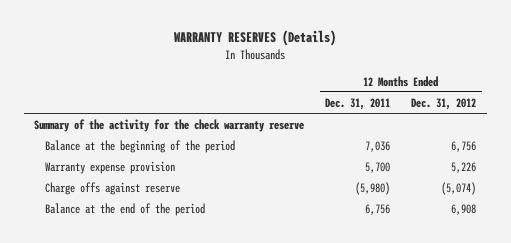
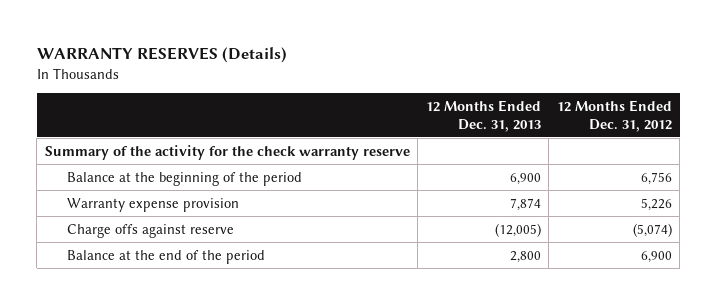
[325,97,391,110] Dec. 31, 2011 -> none
none -> [425,100,541,132] 12 Months Ended Dec. 31, 2013
[451,203,477,215] 6,908 -> [640,250,672,263] 6,900

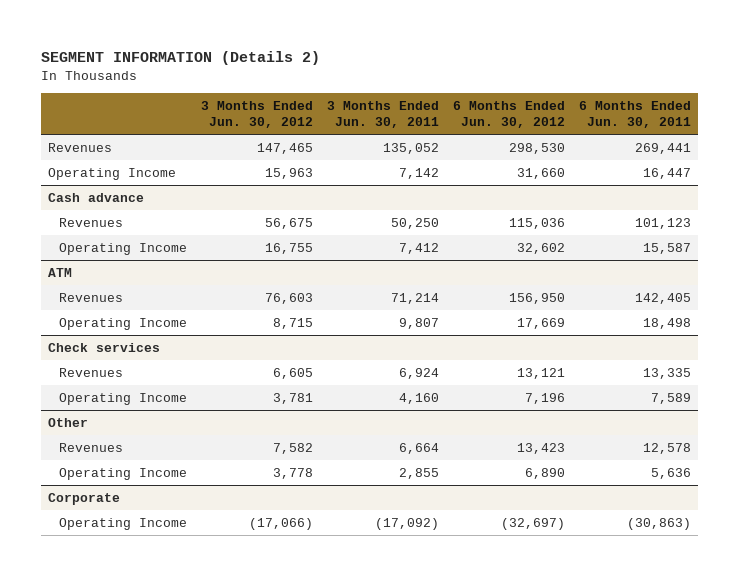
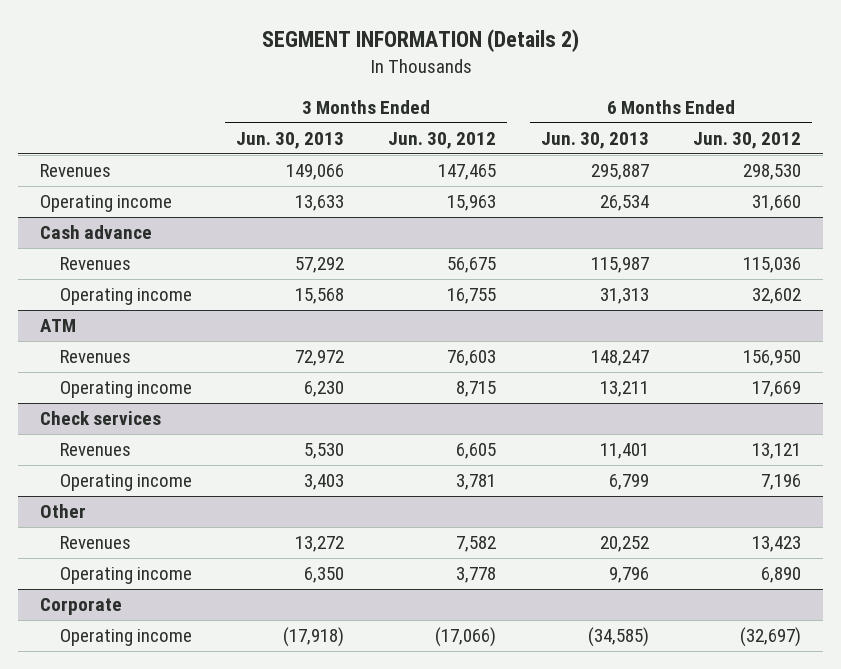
[326,100,439,129] 3 Months Ended Jun. 30, 2011 -> none
[578,100,691,129] 6 Months Ended Jun. 30, 2011 -> none
none -> [235,131,344,149] Jun. 30, 2013
none -> [540,131,649,149] Jun. 30, 2013
[48,167,177,180] Operating Income -> [40,195,173,213] Operating income
[58,242,187,255] Operating Income -> [59,288,192,306] Operating income
[58,317,187,330] Operating Income -> [59,381,192,399] Operating income
[58,392,187,405] Operating Income -> [59,474,192,492] Operating income
[58,467,187,480] Operating Income -> [59,567,192,585] Operating income
[58,517,187,530] Operating Income -> [59,629,192,647] Operating income

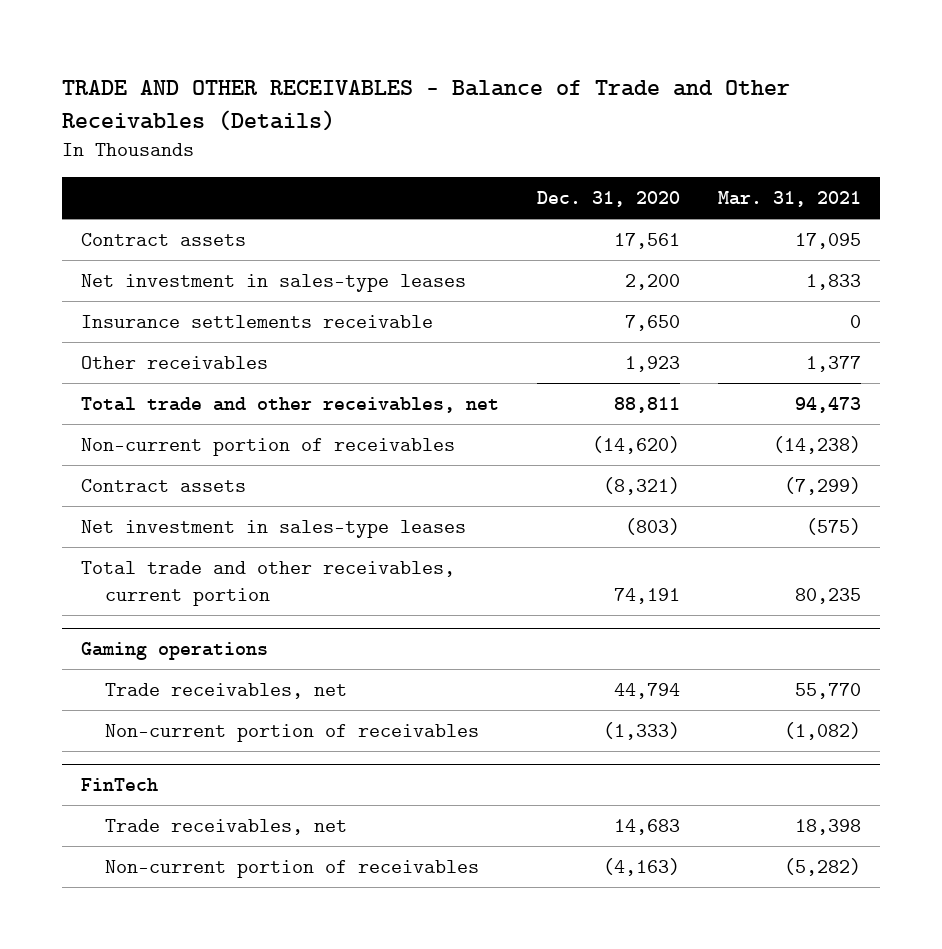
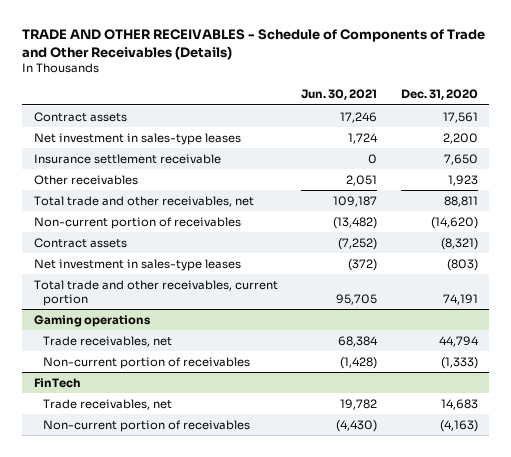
[62,79,791,131] TRADE AND OTHER RECEIVABLES - Balance of Trade and Other Receivables (Details) -> [21,29,485,60] TRADE AND OTHER RECEIVABLES - Schedule of Components of Trade and Other Receivables (Details)
[717,191,861,208] Mar. 31, 2021 -> none
none -> [301,89,378,101] Jun. 30, 2021
[81,314,434,328] Insurance settlements receivable -> [33,153,221,164] Insurance settlement receivable

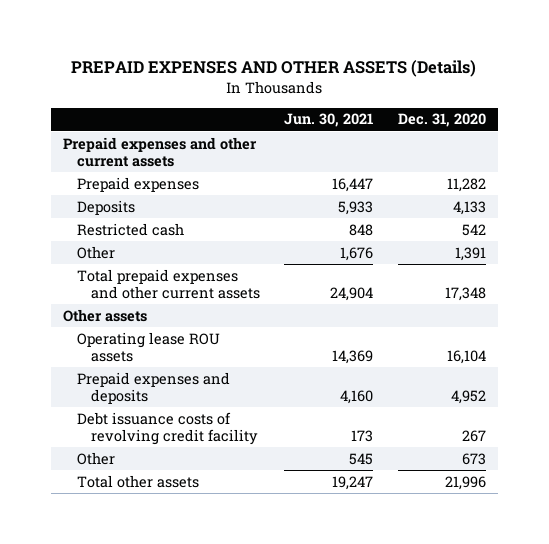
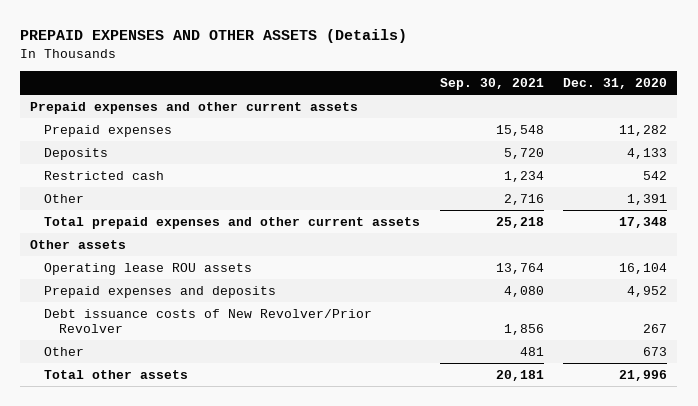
[284,113,374,128] Jun. 30, 2021 -> none
none -> [439,77,544,90] Sep. 30, 2021
[76,411,258,445] Debt issuance costs of revolving credit facility -> [44,308,373,333] Debt issuance costs of New Revolver/Prior Revolver

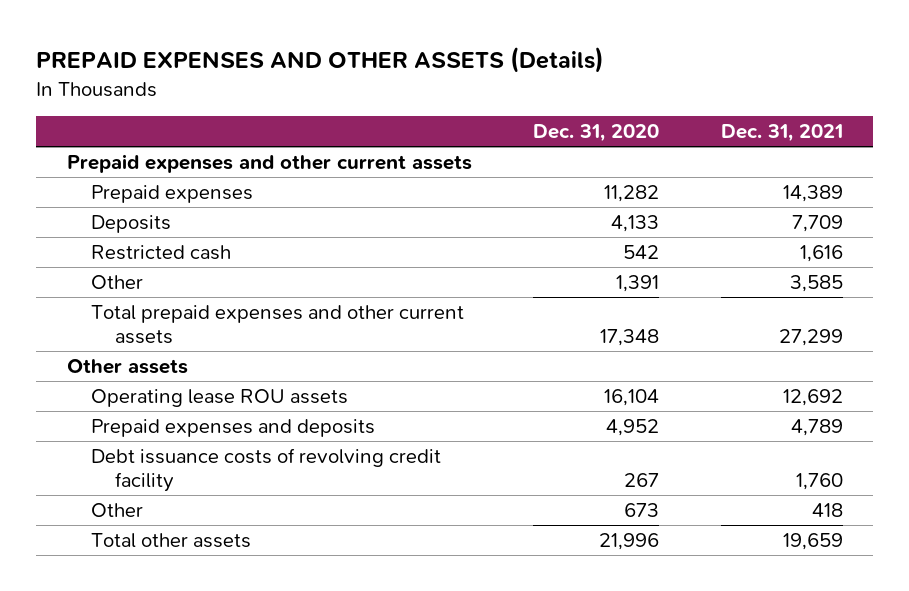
[439,77,544,90] Sep. 30, 2021 -> none
none -> [720,124,843,143] Dec. 31, 2021
[44,308,373,333] Debt issuance costs of New Revolver/Prior Revolver -> [91,448,442,492] Debt issuance costs of revolving credit facility

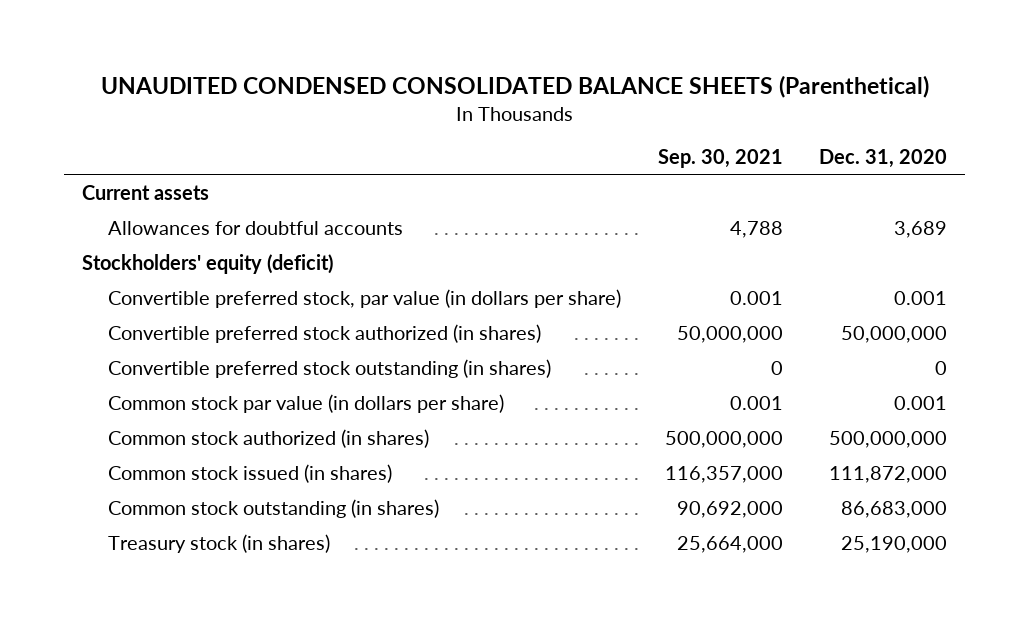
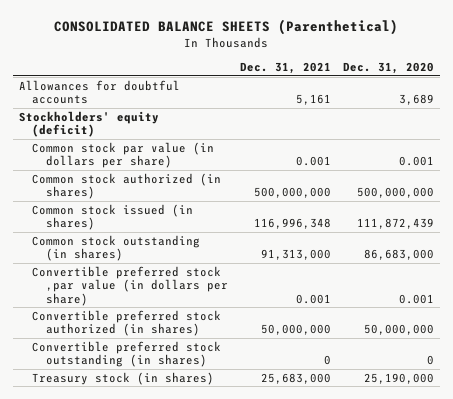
[100,75,929,99] UNAUDITED CONDENSED CONSOLIDATED BALANCE SHEETS (Parenthetical) -> [54,19,399,36] CONSOLIDATED BALANCE SHEETS (Parenthetical)
[657,149,783,169] Sep. 30, 2021 -> none
none -> [239,62,331,75] Dec. 31, 2021
[82,185,210,201] Current assets -> none
[108,289,622,309] Convertible preferred stock, par value (in dollars per share) -> none
[829,466,948,484] 111,872,000 -> [356,218,434,230] 111,872,439
none -> [32,265,228,306] Convertible preferred stock ,par value (in dollars per share)
[108,324,542,344] Convertible preferred stock authorized (in shares) -> [32,309,222,337] Convertible preferred stock authorized (in shares)
[108,359,552,379] Convertible preferred stock outstanding (in shares) -> [32,340,222,368] Convertible preferred stock outstanding (in shares)

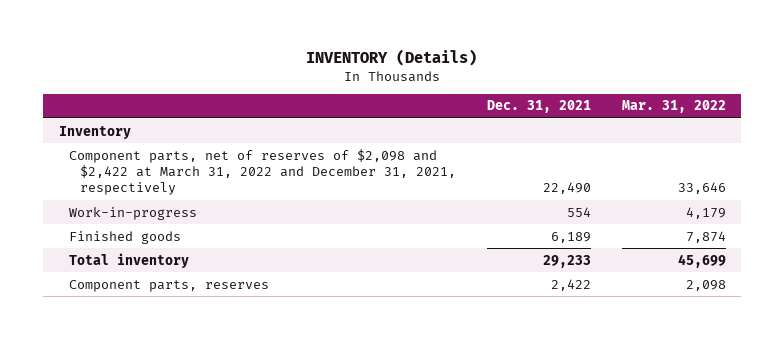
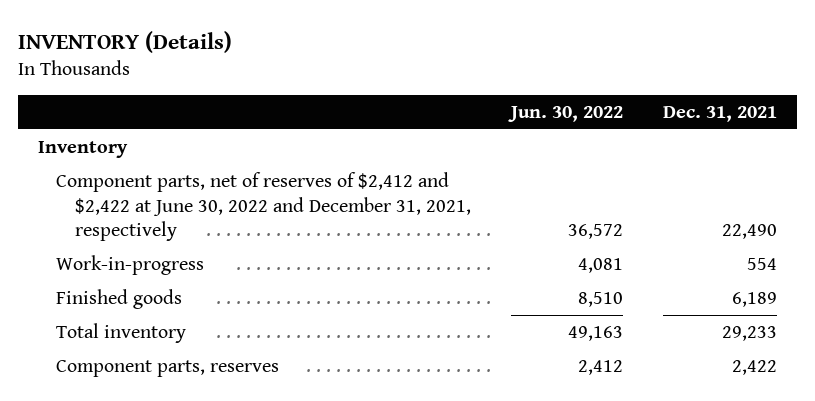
[621,100,726,114] Mar. 31, 2022 -> none
none -> [507,106,623,123] Jun. 30, 2022
[69,148,456,196] Component parts, net of reserves of $2,098 and $2,422 at March 31, 2022 and December 31, 2021, respectively -> [56,172,471,242] Component parts, net of reserves of $2,412 and $2,422 at June 30, 2022 and December 31, 2021, respectively

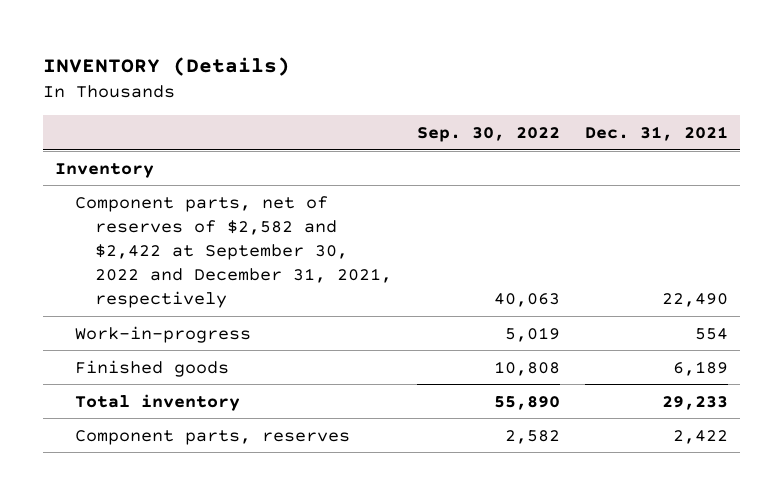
[507,106,623,123] Jun. 30, 2022 -> none
none -> [416,127,560,143] Sep. 30, 2022
[56,172,471,242] Component parts, net of reserves of $2,412 and $2,422 at June 30, 2022 and December 31, 2021, respectively -> [75,195,392,308] Component parts, net of reserves of $2,582 and $2,422 at September 30, 2022 and December 31, 2021, respectively

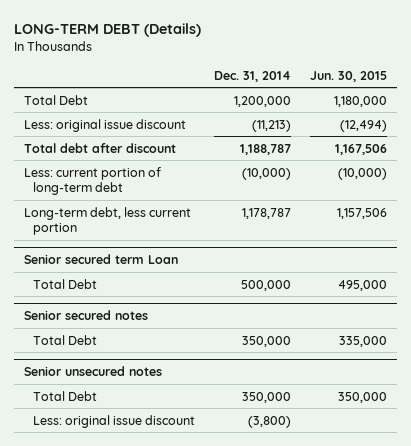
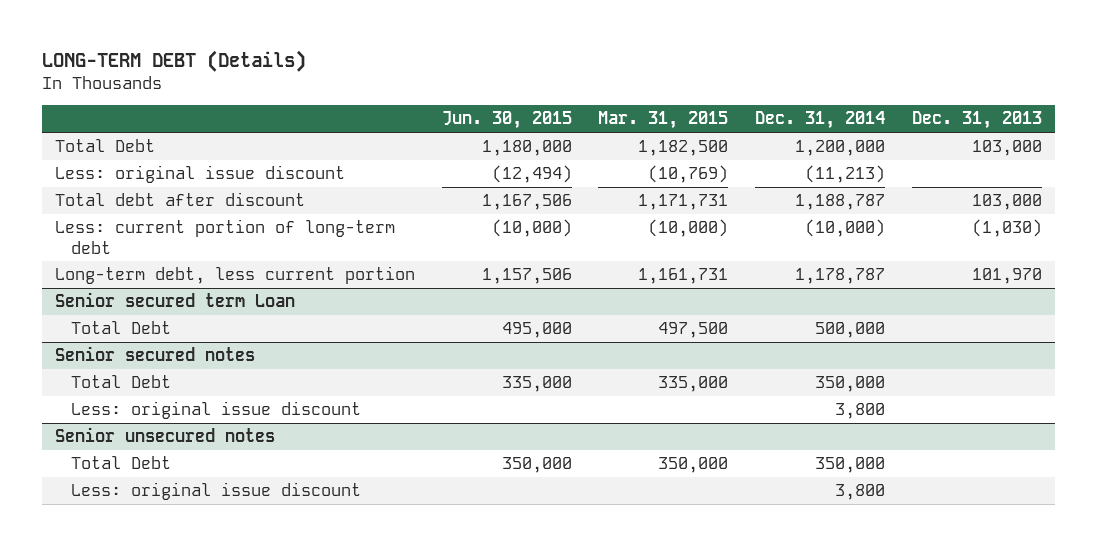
none -> [598,111,729,130] Mar. 31, 2015
none -> [911,111,1042,130] Dec. 31, 2013
none -> [70,401,361,420] Less: original issue discount
[248,415,292,428] (3,800) -> [835,484,886,501] 3,800

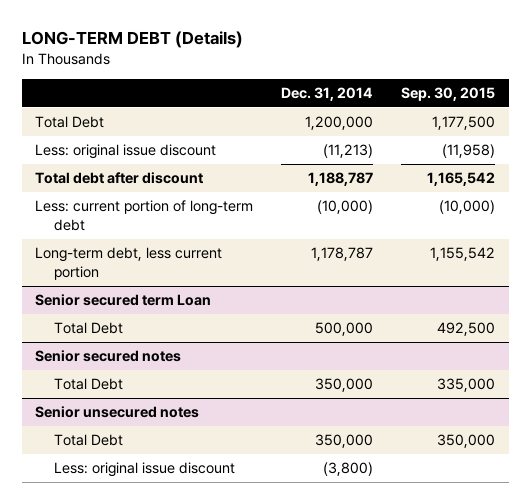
[441,111,572,130] Jun. 30, 2015 -> none
[598,111,729,130] Mar. 31, 2015 -> none
[911,111,1042,130] Dec. 31, 2013 -> none
none -> [400,87,495,102] Sep. 30, 2015
[70,401,361,420] Less: original issue discount -> none
[835,484,886,501] 3,800 -> [323,462,374,477] (3,800)

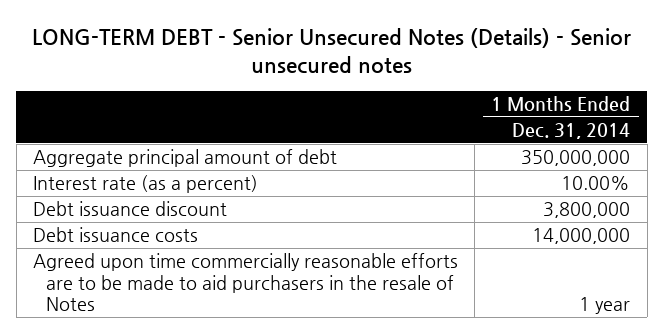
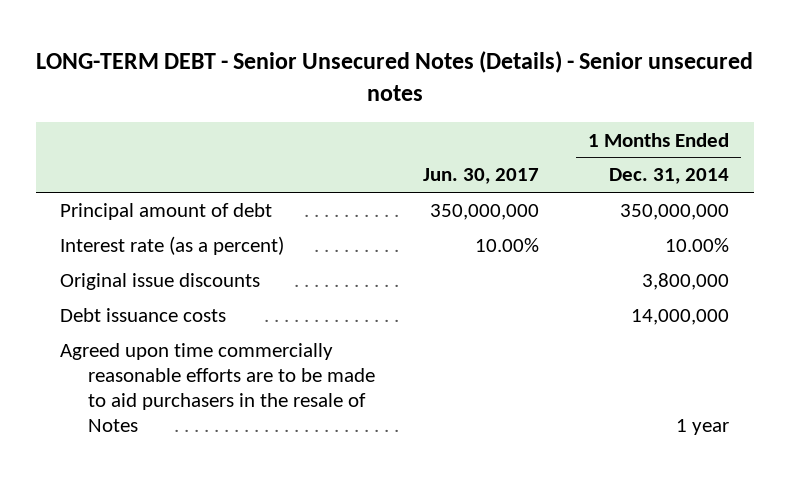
none -> [423,168,540,185] Jun. 30, 2017
[33,149,338,168] Aggregate principal amount of debt -> [60,203,273,221] Principal amount of debt
[33,201,228,217] Debt issuance discount -> [60,273,261,291] Original issue discounts

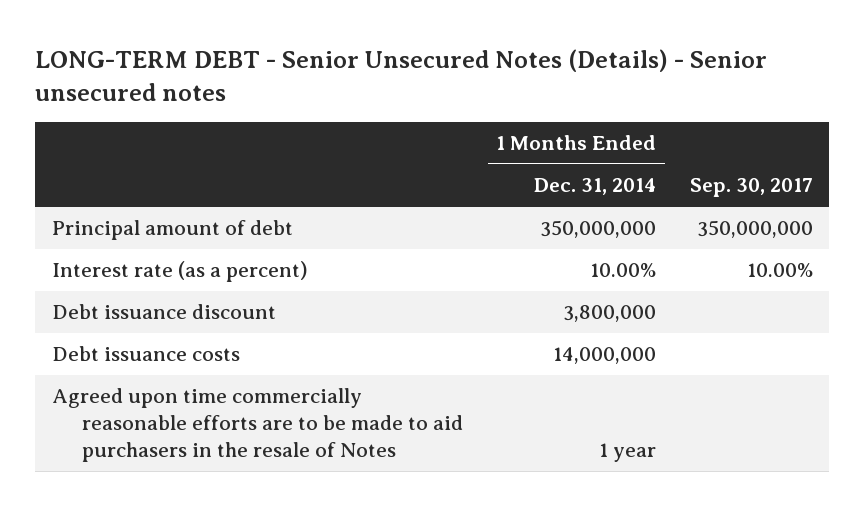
[423,168,540,185] Jun. 30, 2017 -> none
none -> [689,178,813,198] Sep. 30, 2017
[60,273,261,291] Original issue discounts -> [51,304,276,320] Debt issuance discount

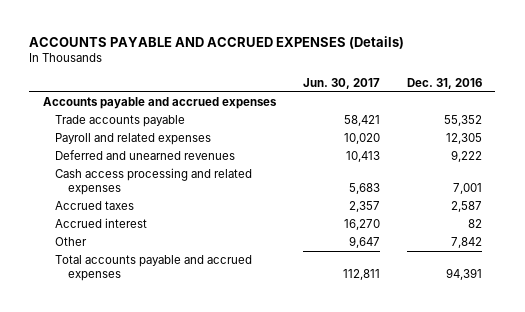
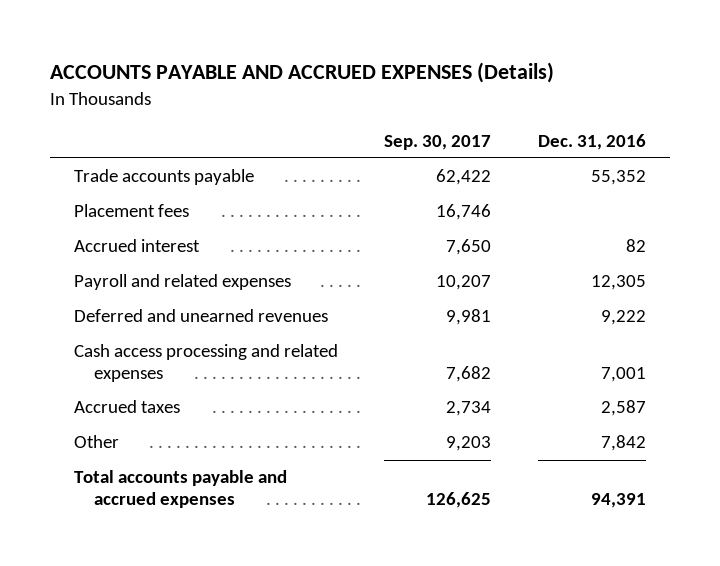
[302,77,380,89] Jun. 30, 2017 -> none
none -> [384,134,492,150] Sep. 30, 2017
[42,97,277,110] Accounts payable and accrued expenses -> none
none -> [73,204,189,218] Placement fees
[55,218,148,229] Accrued interest -> [73,239,200,253] Accrued interest

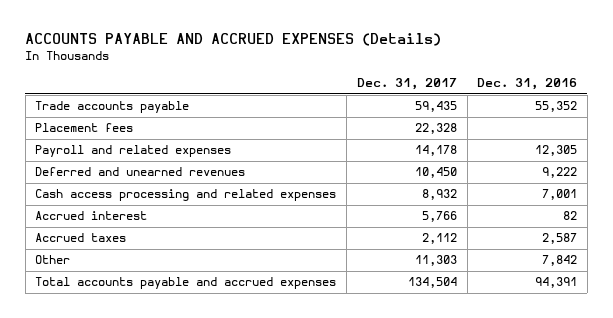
[384,134,492,150] Sep. 30, 2017 -> none
none -> [356,78,457,91] Dec. 31, 2017
[73,239,200,253] Accrued interest -> [35,211,148,221] Accrued interest

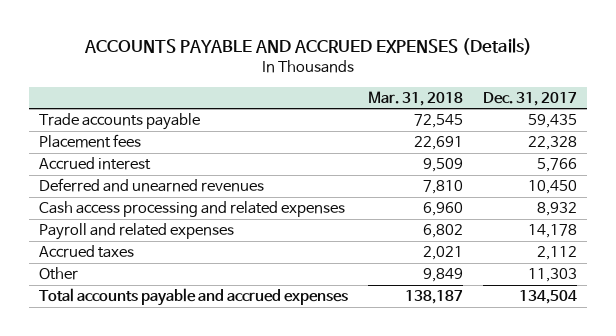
[477,78,578,91] Dec. 31, 2016 -> none
none -> [367,90,463,106] Mar. 31, 2018
[35,211,148,221] Accrued interest -> [39,157,152,171] Accrued interest
[35,145,232,158] Payroll and related expenses -> [39,223,235,241] Payroll and related expenses

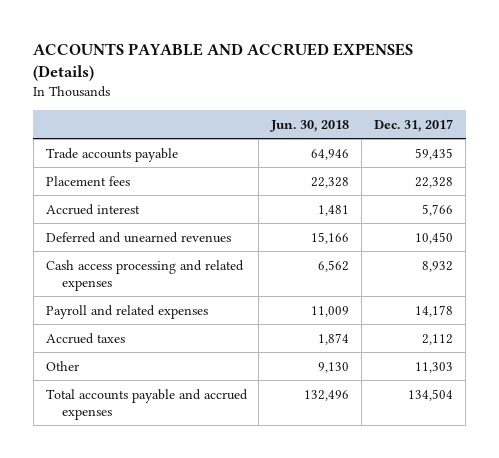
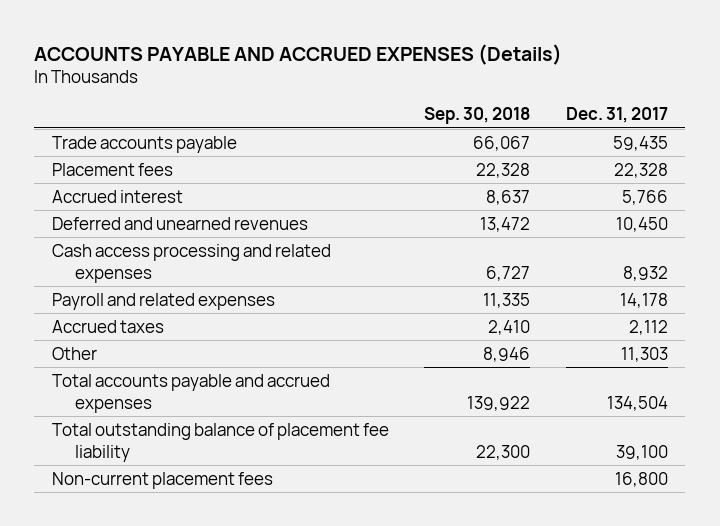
[270,120,350,133] Jun. 30, 2018 -> none
none -> [424,107,531,125] Sep. 30, 2018
none -> [51,422,389,462] Total outstanding balance of placement fee liability
none -> [51,471,273,489] Non-current placement fees

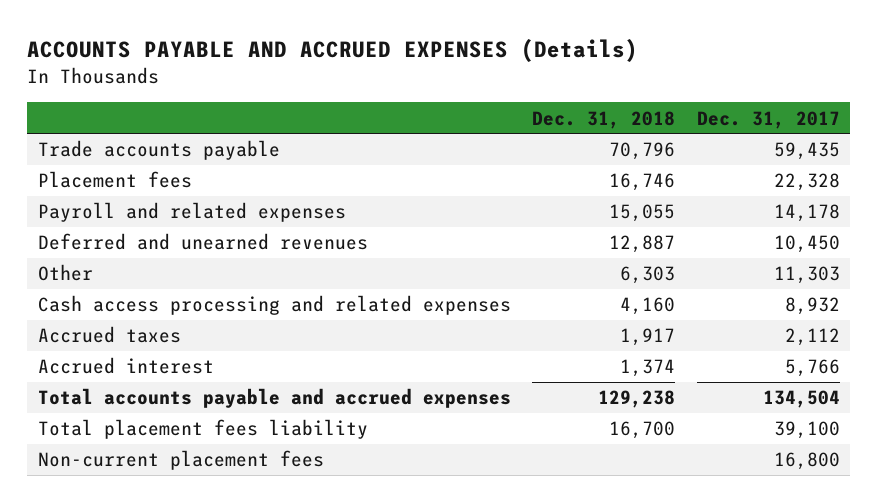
[424,107,531,125] Sep. 30, 2018 -> none
none -> [532,110,676,129] Dec. 31, 2018
[51,292,275,310] Payroll and related expenses -> [37,202,346,223] Payroll and related expenses
[51,346,97,360] Other -> [37,264,93,282] Other
[51,189,183,203] Accrued interest -> [37,357,214,375] Accrued interest
[51,422,389,462] Total outstanding balance of placement fee liability -> [37,419,368,440] Total placement fees liability

